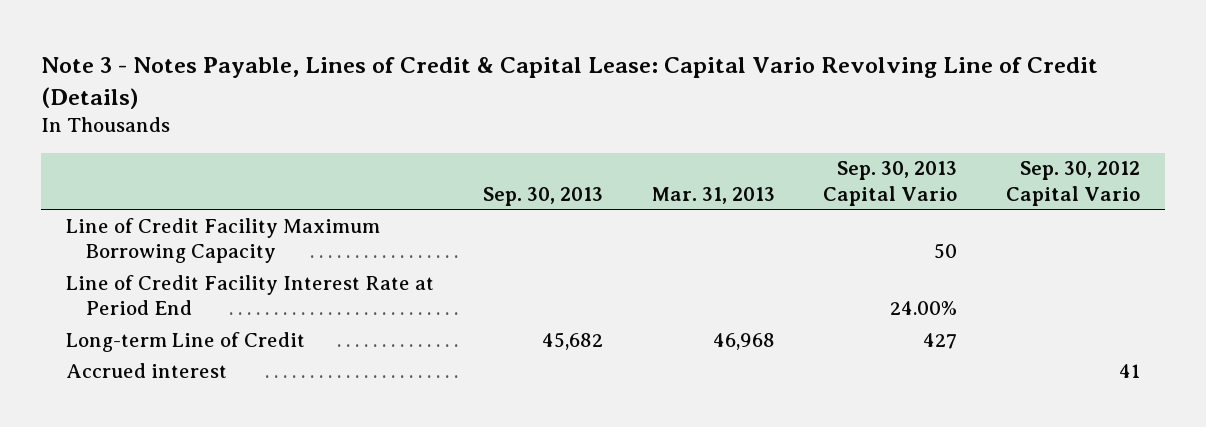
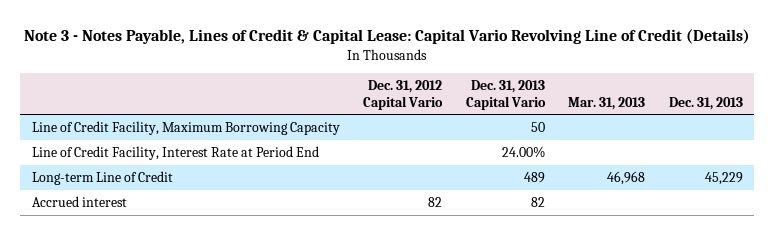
[482,186,603,206] Sep. 30, 2013 -> none
[823,161,958,206] Sep. 30, 2013 Capital Vario -> none
[1006,161,1141,206] Sep. 30, 2012 Capital Vario -> none
none -> [363,80,444,110] Dec. 31, 2012 Capital Vario
none -> [465,80,546,110] Dec. 31, 2013 Capital Vario
none -> [668,96,743,110] Dec. 31, 2013
[65,217,380,264] Line of Credit Facility Maximum Borrowing Capacity -> [32,120,341,135] Line of Credit Facility, Maximum Borrowing Capacity
[65,274,434,316] Line of Credit Facility Interest Rate at Period End -> [32,145,320,160] Line of Credit Facility, Interest Rate at Period End

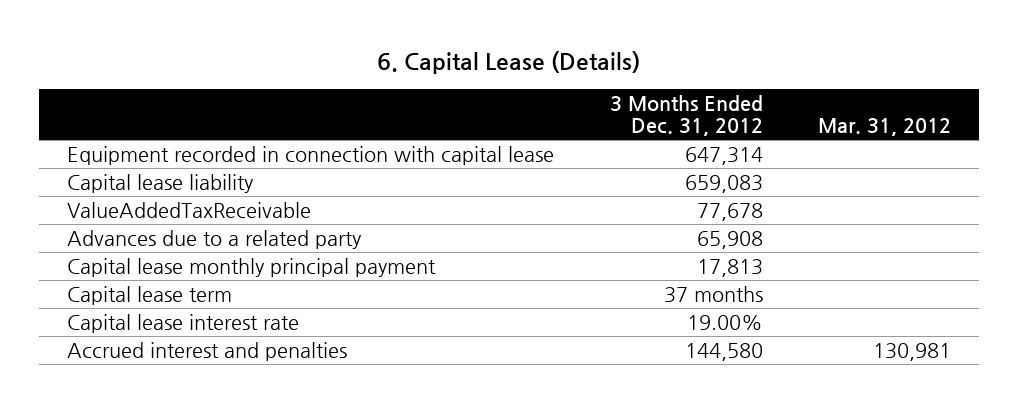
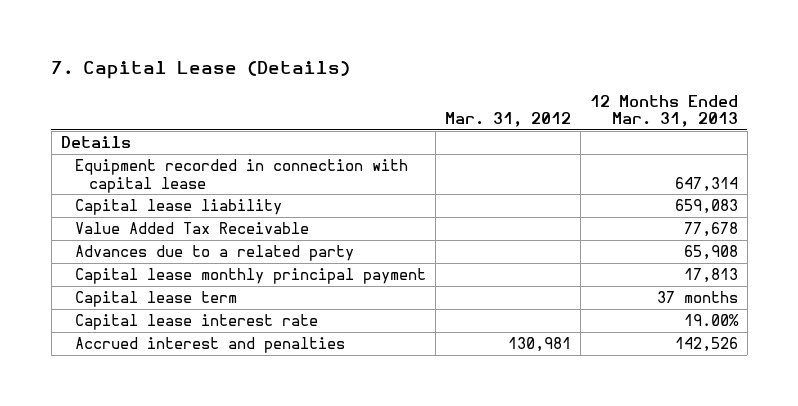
[377,51,641,75] 6. Capital Lease (Details) -> [51,61,351,80] 7. Capital Lease (Details)
[609,94,763,137] 3 Months Ended Dec. 31, 2012 -> none
none -> [589,94,738,127] 12 Months Ended Mar. 31, 2013
none -> [60,136,131,149] Details
[67,201,312,218] ValueAddedTaxReceivable -> [74,222,309,235] Value Added Tax Receivable

